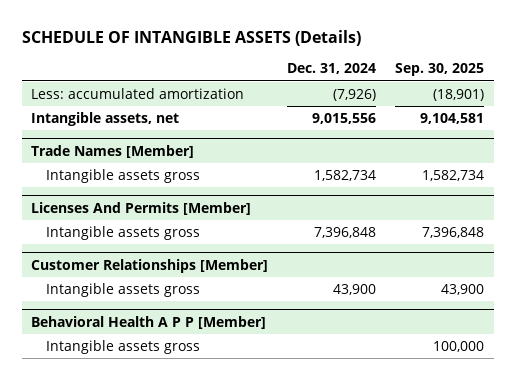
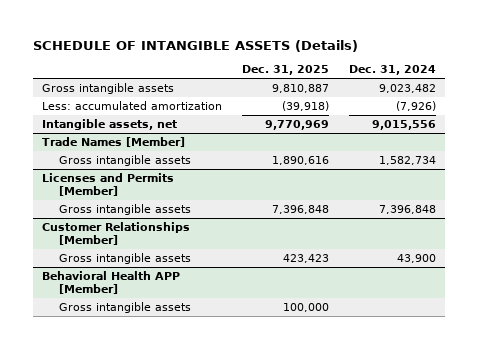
[395,63,485,77] Sep. 30, 2025 -> none
none -> [241,65,329,76] Dec. 31, 2025
none -> [42,82,175,94] Gross intangible assets
[46,169,201,184] Intangible assets gross -> [59,154,192,166] Gross intangible assets
[31,201,252,215] Licenses And Permits [Member] -> [42,172,175,197] Licenses and Permits [Member]
[46,226,201,241] Intangible assets gross -> [59,203,192,215] Gross intangible assets
[46,283,201,298] Intangible assets gross -> [59,252,192,264] Gross intangible assets
[31,315,267,329] Behavioral Health A P P [Member] -> [42,270,181,295] Behavioral Health APP [Member]
[46,340,201,355] Intangible assets gross -> [59,301,192,313] Gross intangible assets

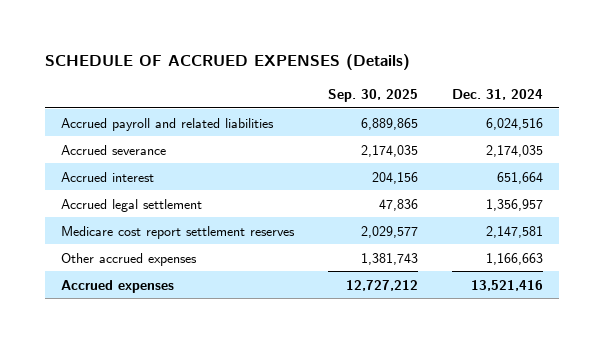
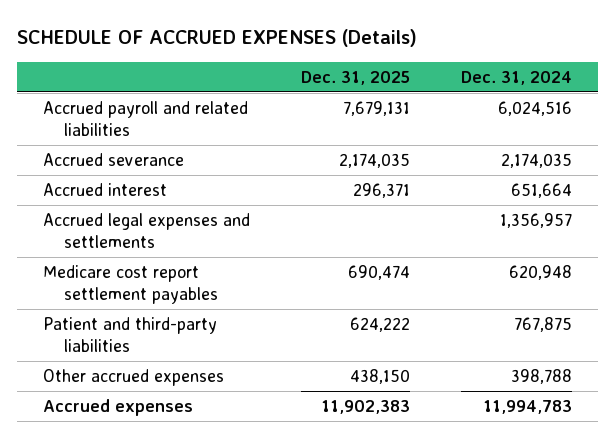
[328,89,419,103] Sep. 30, 2025 -> none
none -> [300,70,410,85] Dec. 31, 2025
[61,198,203,212] Accrued legal settlement -> [42,212,250,249] Accrued legal expenses and settlements
[61,225,296,239] Medicare cost report settlement reserves -> [42,264,219,305] Medicare cost report settlement payables
[485,225,543,238] 2,147,581 -> [509,264,573,280] 620,948
none -> [42,316,217,353] Patient and third-party liabilities
[485,252,543,265] 1,166,663 -> [511,368,573,384] 398,788
[470,279,543,291] 13,521,416 -> [483,399,573,414] 11,994,783

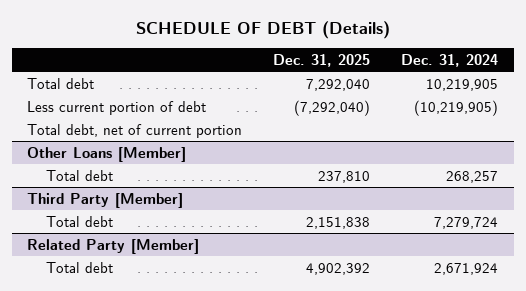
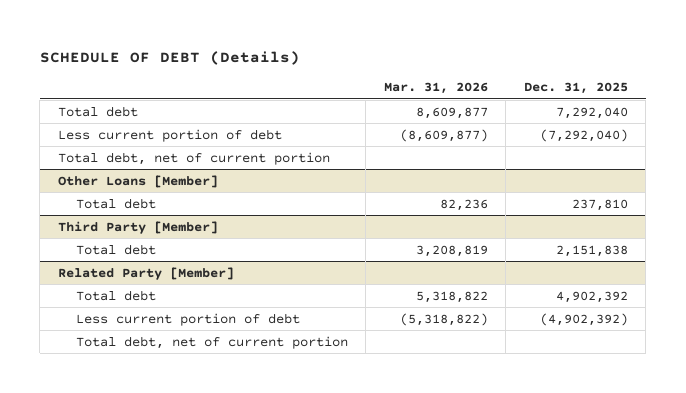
[401,53,499,67] Dec. 31, 2024 -> none
none -> [383,82,488,95] Mar. 31, 2026
none -> [75,312,300,326] Less current portion of debt
none -> [75,335,348,349] Total debt, net of current portion

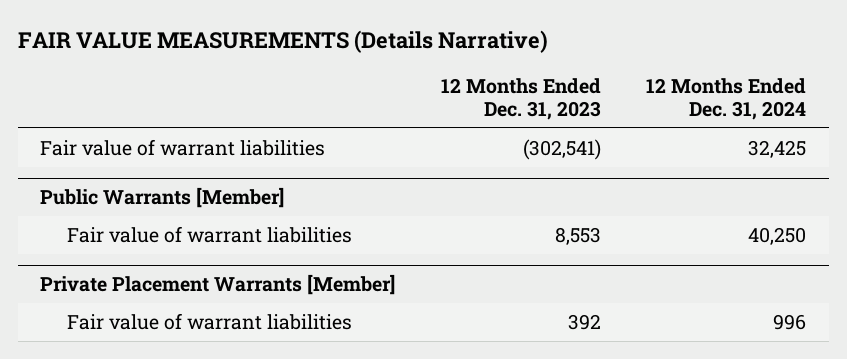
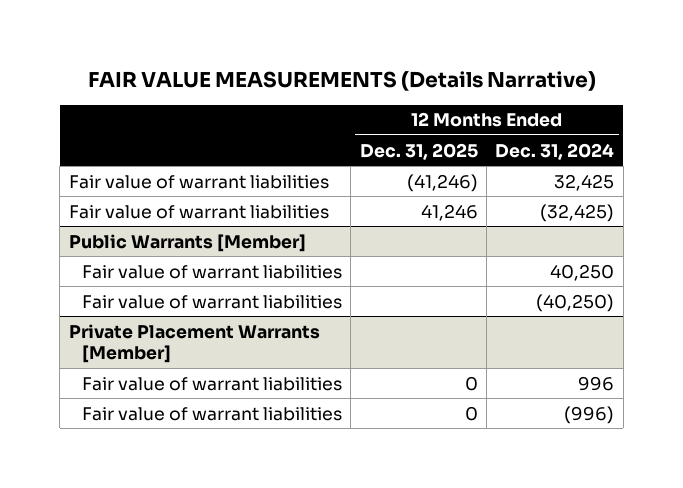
[440,77,601,120] 12 Months Ended Dec. 31, 2023 -> none
none -> [359,142,478,160] Dec. 31, 2025
none -> [68,204,329,219] Fair value of warrant liabilities
none -> [81,294,342,309] Fair value of warrant liabilities
none -> [81,406,342,421] Fair value of warrant liabilities

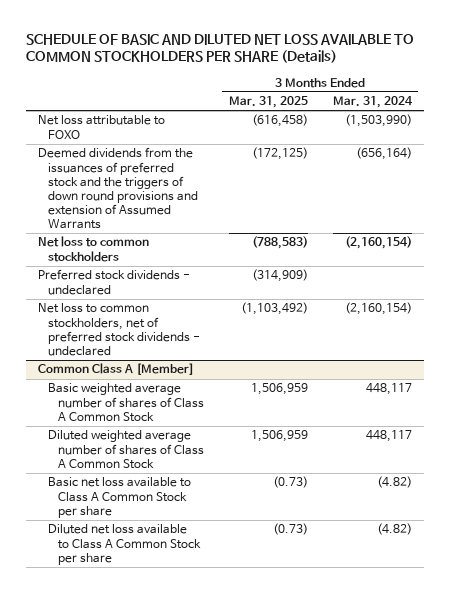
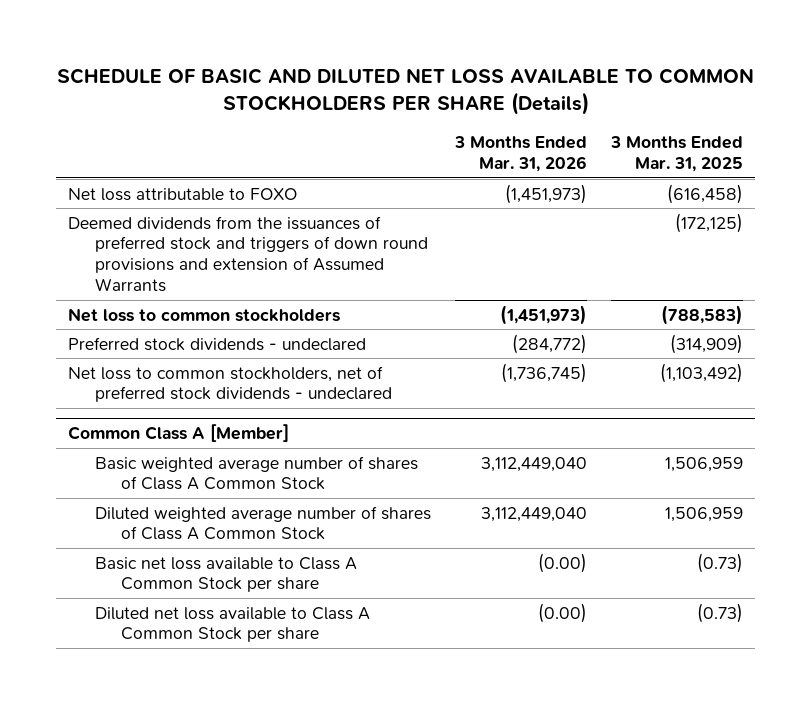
[332,96,413,109] Mar. 31, 2024 -> none
none -> [453,136,587,173] 3 Months Ended Mar. 31, 2026
[38,147,198,229] Deemed dividends from the issuances of preferred stock and the triggers of down round provisions and extension of Assumed Warrants -> [68,215,428,292] Deemed dividends from the issuances of preferred stock and triggers of down round provisions and extension of Assumed Warrants

